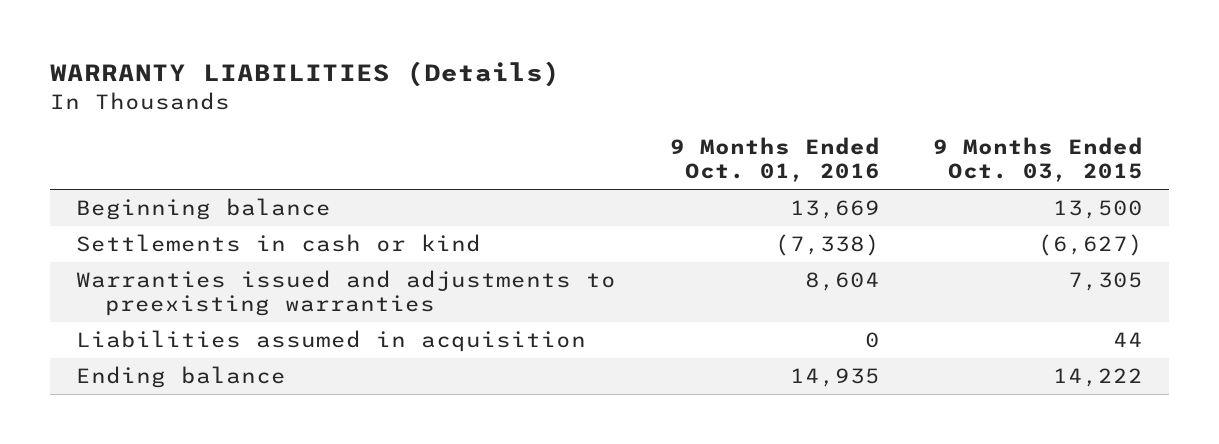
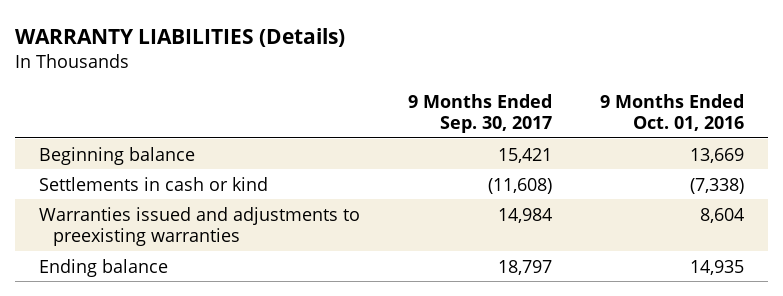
[932,137,1143,183] 9 Months Ended Oct. 03, 2015 -> none
none -> [408,93,553,134] 9 Months Ended Sep. 30, 2017
[76,330,587,353] Liabilities assumed in acquisition -> none

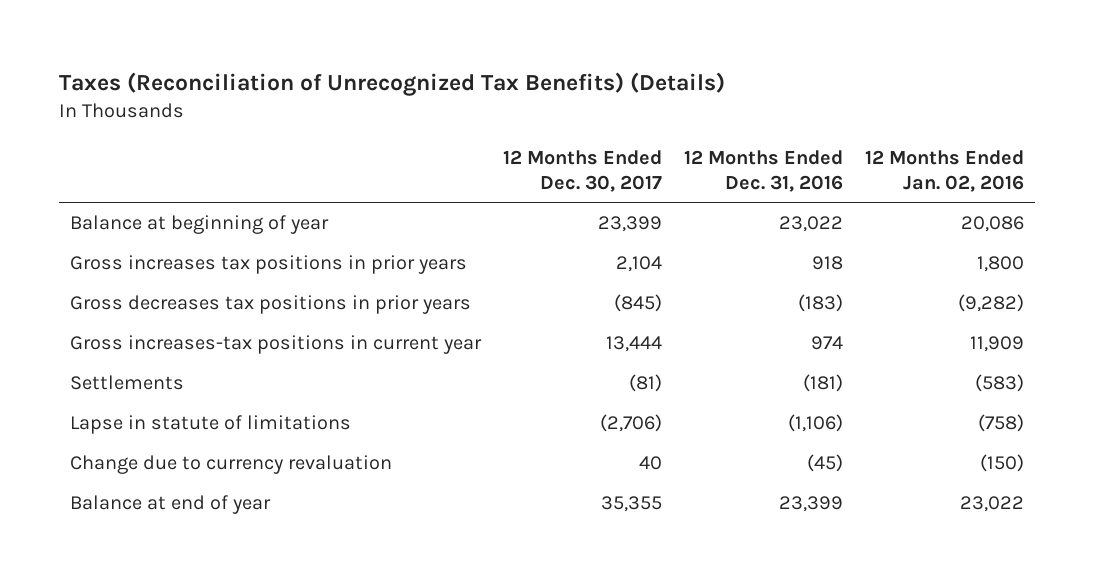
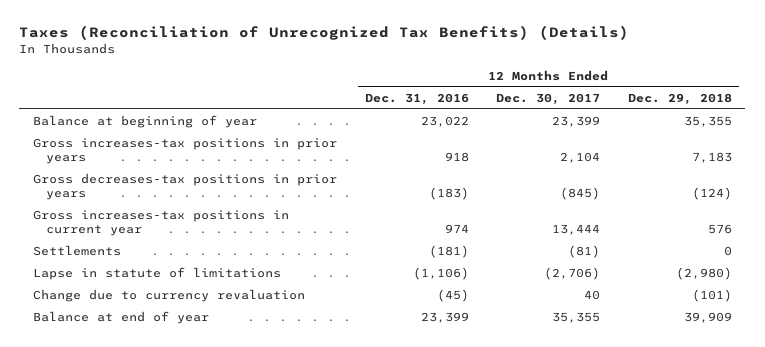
[864,149,1024,192] 12 Months Ended Jan. 02, 2016 -> none
none -> [627,92,732,105] Dec. 29, 2018
[70,255,468,275] Gross increases tax positions in prior years -> [33,138,338,164] Gross increases-tax positions in prior years
[70,295,472,315] Gross decreases tax positions in prior years -> [33,173,338,200] Gross decreases-tax positions in prior years

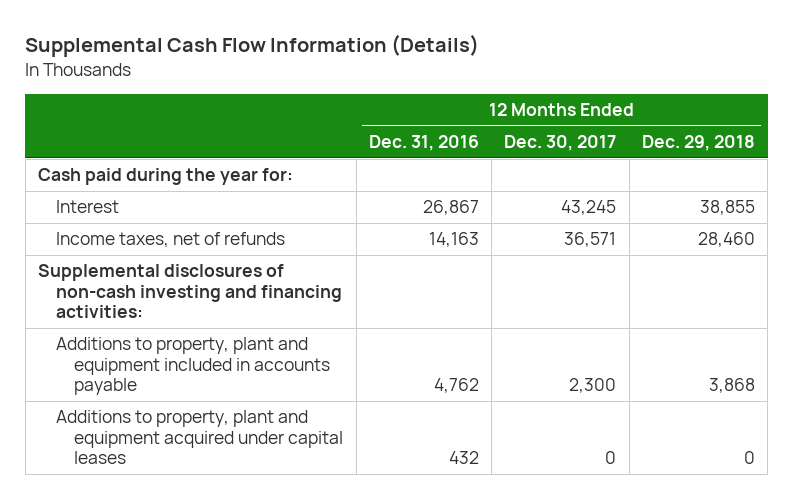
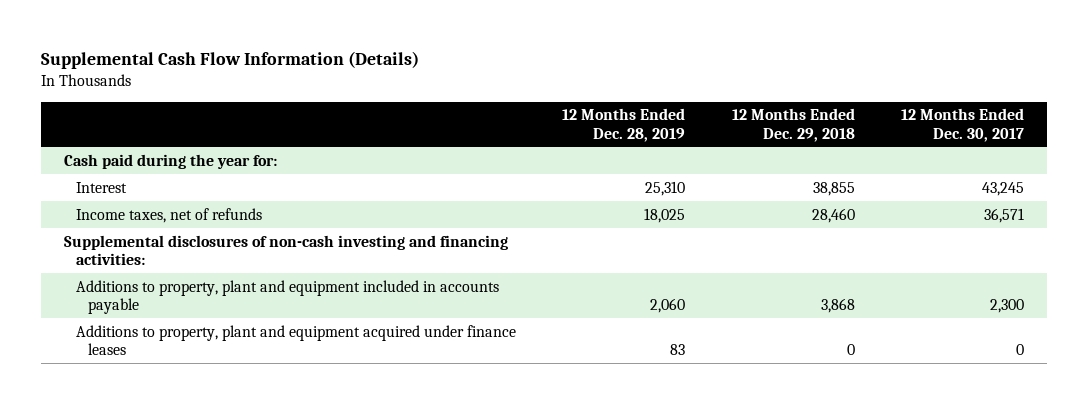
[368,135,479,152] Dec. 31, 2016 -> none
none -> [562,108,686,142] 12 Months Ended Dec. 28, 2019
[56,410,344,465] Additions to property, plant and equipment acquired under capital leases -> [75,324,516,355] Additions to property, plant and equipment acquired under finance leases

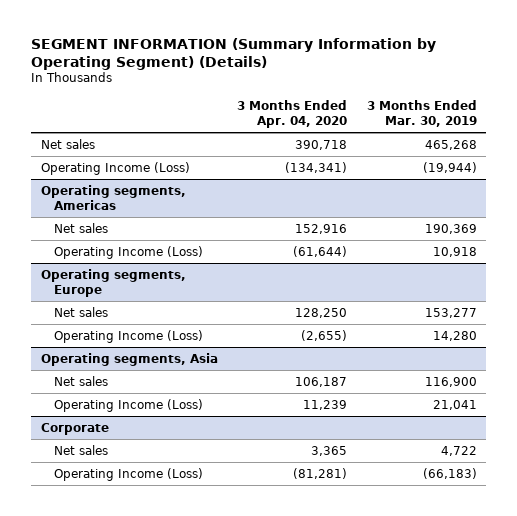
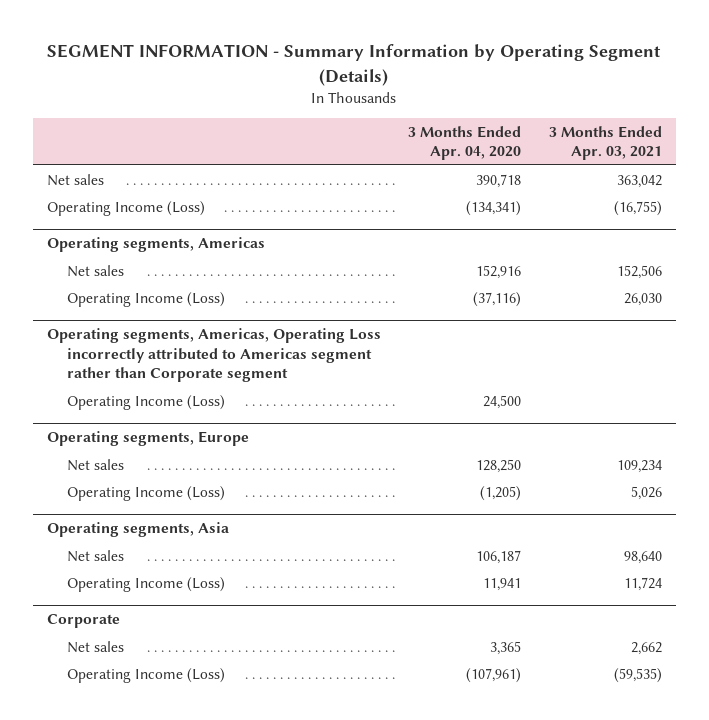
[30,37,436,70] SEGMENT INFORMATION (Summary Information by Operating Segment) (Details) -> [47,44,662,86] SEGMENT INFORMATION - Summary Information by Operating Segment (Details)
[366,99,477,127] 3 Months Ended Mar. 30, 2019 -> none
none -> [548,125,662,161] 3 Months Ended Apr. 03, 2021
[293,245,348,257] (61,644) -> [473,291,522,307] (37,116)
none -> [46,328,381,383] Operating segments, Americas, Operating Loss incorrectly attributed to Americas segment rather than Corporate segment
none -> [66,394,225,410] Operating Income (Loss)
[301,329,348,341] (2,655) -> [480,485,522,501] (1,205)
[303,399,348,410] 11,239 -> [483,577,522,591] 11,941
[293,467,348,479] (81,281) -> [466,667,522,683] (107,961)

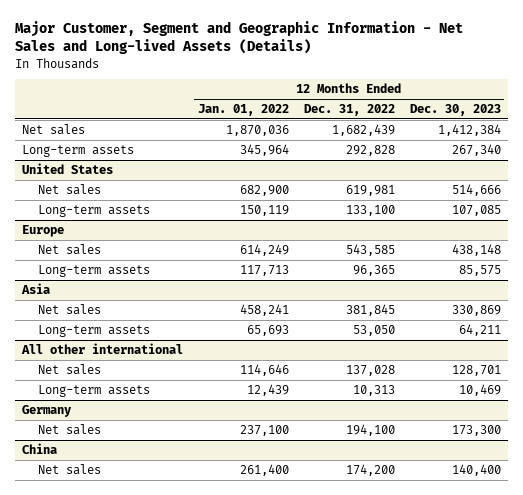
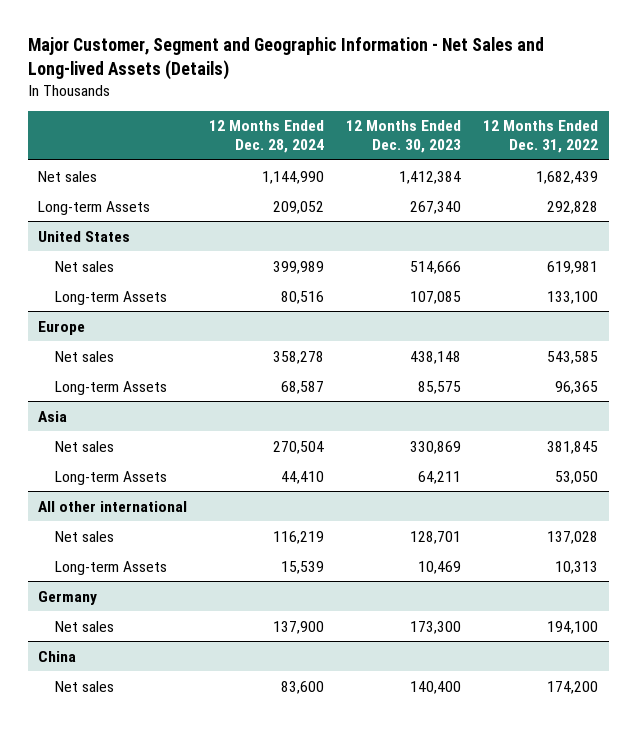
[197,104,289,117] Jan. 01, 2022 -> none
none -> [209,120,325,154] 12 Months Ended Dec. 28, 2024
[21,145,134,158] Long-term assets -> [38,200,151,215] Long-term Assets
[38,205,151,218] Long-term assets -> [54,290,167,305] Long-term Assets
[38,265,151,278] Long-term assets -> [54,380,167,395] Long-term Assets
[38,325,151,338] Long-term assets -> [54,470,167,485] Long-term Assets
[38,385,151,398] Long-term assets -> [54,560,167,575] Long-term Assets

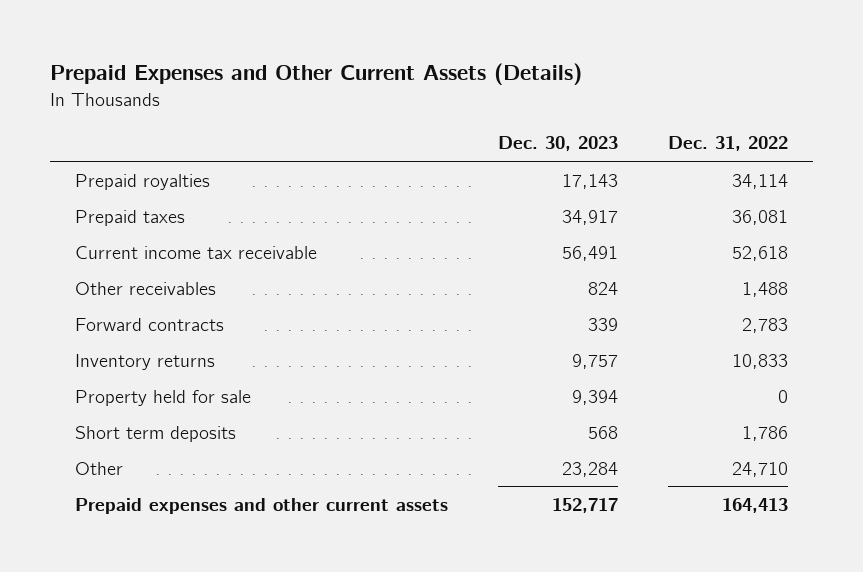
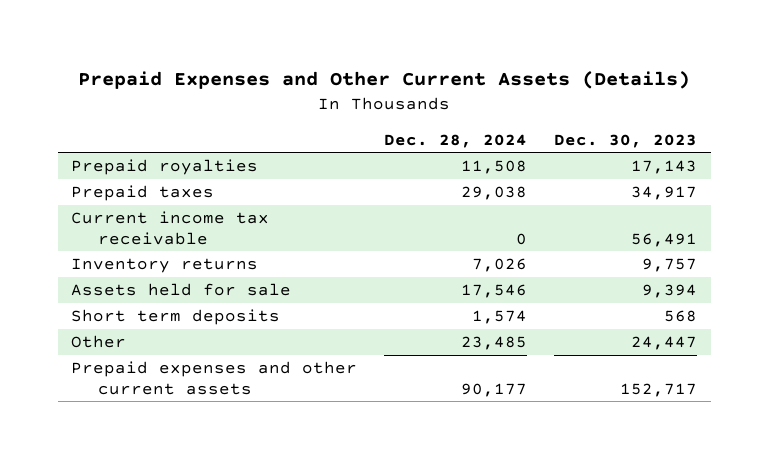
[667,136,788,152] Dec. 31, 2022 -> none
none -> [384,133,528,148] Dec. 28, 2024
[75,281,217,295] Other receivables -> none
[75,317,225,331] Forward contracts -> none
[75,389,252,406] Property held for sale -> [71,282,292,296] Assets held for sale
[561,461,618,477] 23,284 -> [631,335,698,350] 24,447

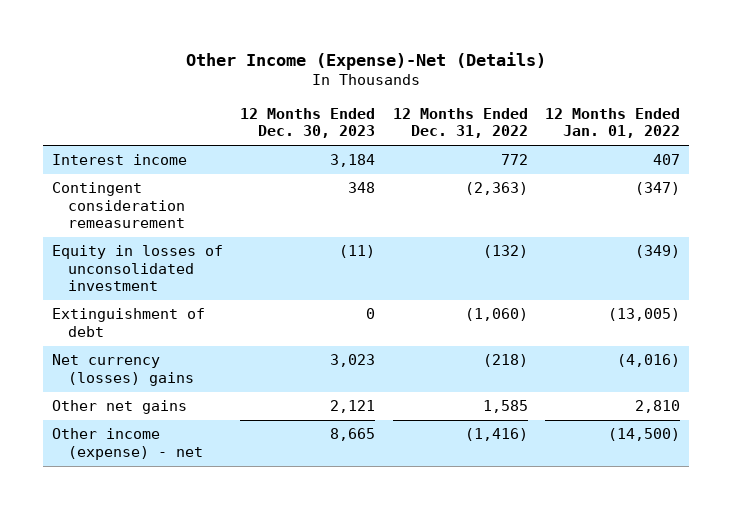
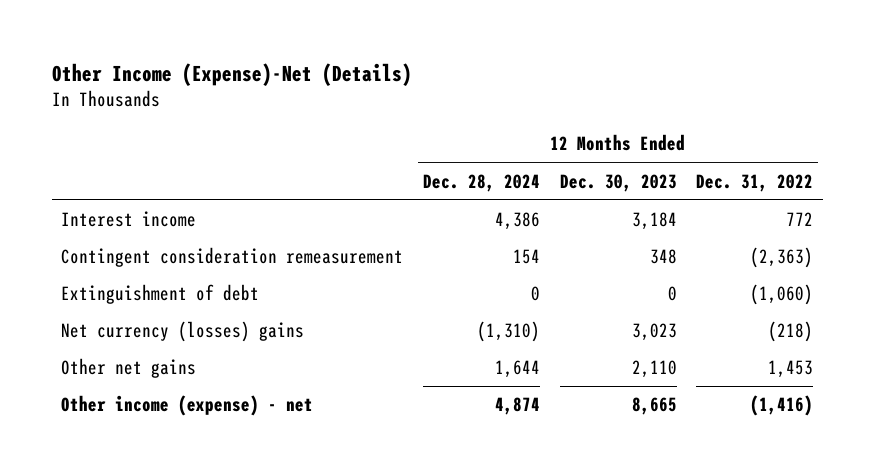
[545,108,681,139] 12 Months Ended Jan. 01, 2022 -> none
none -> [423,173,541,192] Dec. 28, 2024
[52,245,224,292] Equity in losses of unconsolidated investment -> none
[330,400,376,414] 2,121 -> [631,360,677,379] 2,110
[482,400,528,414] 1,585 -> [768,360,814,379] 1,453

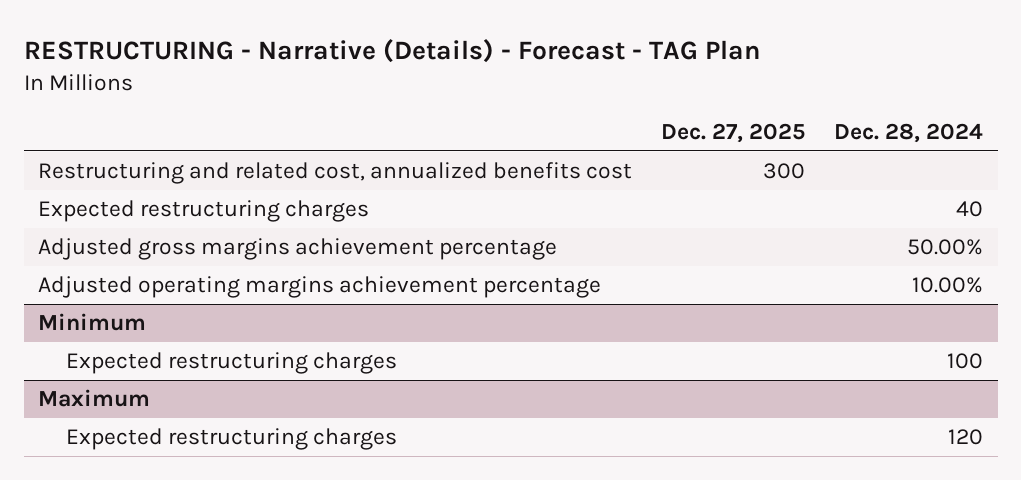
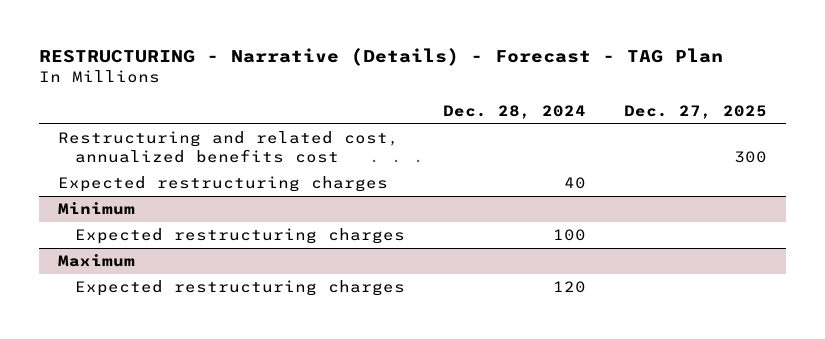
[38,237,558,260] Adjusted gross margins achievement percentage -> none
[38,275,602,298] Adjusted operating margins achievement percentage -> none

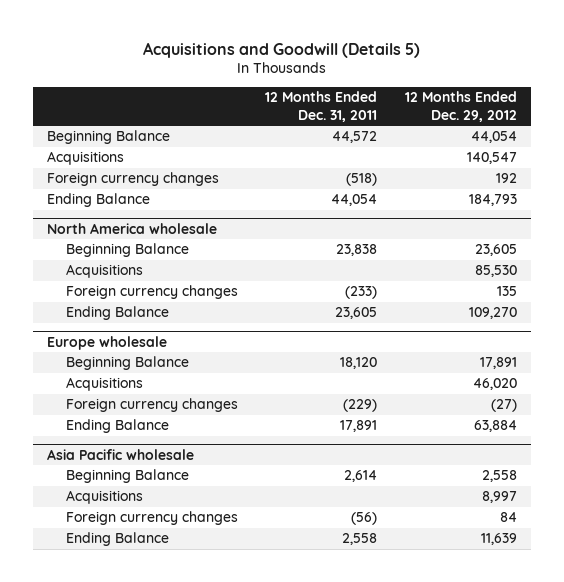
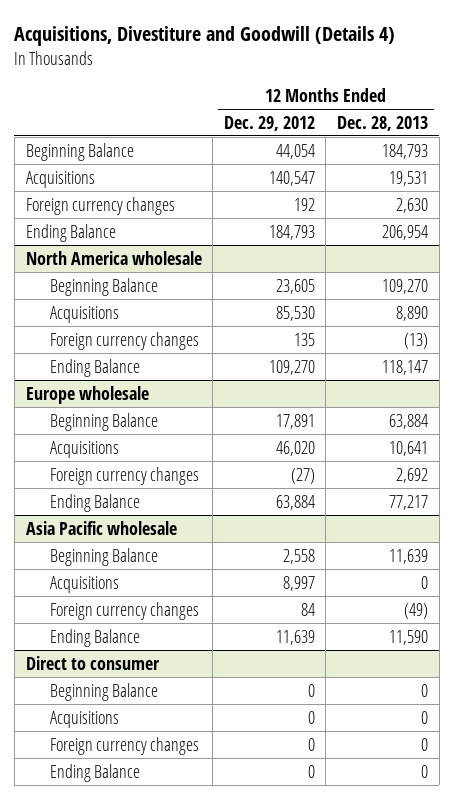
[143,41,421,58] Acquisitions and Goodwill (Details 5) -> [14,26,396,47] Acquisitions, Divestiture and Goodwill (Details 4)
[265,91,378,122] 12 Months Ended Dec. 31, 2011 -> none
none -> [336,115,428,131] Dec. 28, 2013
none -> [25,655,160,670] Direct to consumer
none -> [50,682,159,701] Beginning Balance
none -> [50,710,120,728] Acquisitions
none -> [50,736,200,755] Foreign currency changes
none -> [50,763,141,782] Ending Balance

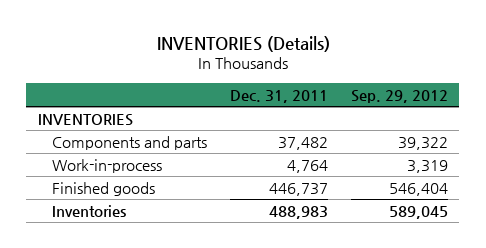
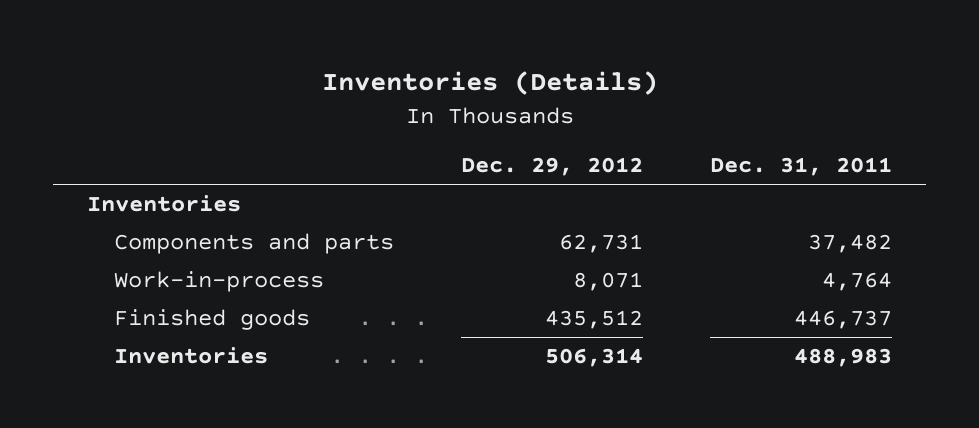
[156,35,330,52] INVENTORIES (Details) -> [321,71,658,96] Inventories (Details)
[350,89,448,103] Sep. 29, 2012 -> none
none -> [461,157,644,177] Dec. 29, 2012
[37,113,133,126] INVENTORIES -> [86,195,241,213] Inventories

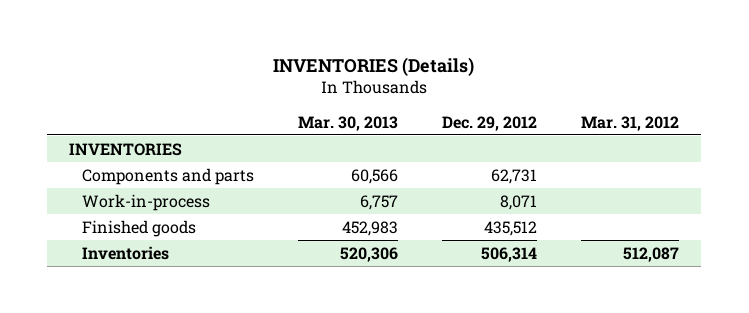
[321,71,658,96] Inventories (Details) -> [273,56,475,76] INVENTORIES (Details)
[710,157,893,177] Dec. 31, 2011 -> none
none -> [298,115,399,131] Mar. 30, 2013
none -> [581,115,680,131] Mar. 31, 2012
[86,195,241,213] Inventories -> [69,142,183,156] INVENTORIES

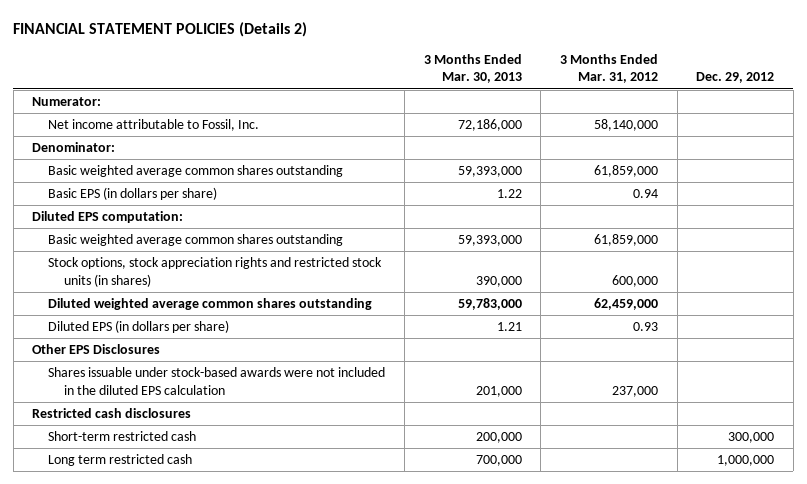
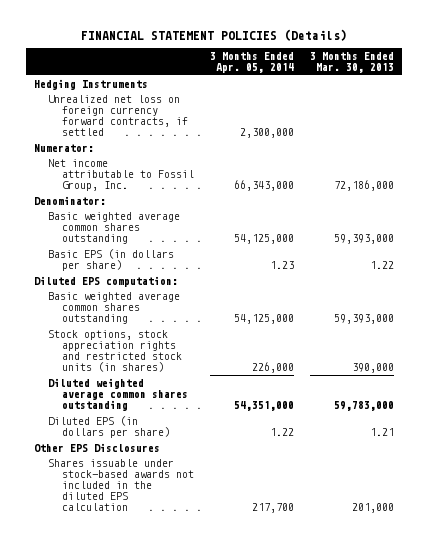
[13,22,308,38] FINANCIAL STATEMENT POLICIES (Details 2) -> [81,28,348,41] FINANCIAL STATEMENT POLICIES (Details)
[559,53,658,84] 3 Months Ended Mar. 31, 2012 -> none
[696,72,775,84] Dec. 29, 2012 -> none
none -> [209,52,294,74] 3 Months Ended Apr. 05, 2014
none -> [34,78,149,90] Hedging Instruments
none -> [47,94,188,137] Unrealized net loss on foreign currency forward contracts, if settled
[48,119,260,132] Net income attributable to Fossil, Inc. -> [47,158,194,191] Net income attributable to Fossil Group, Inc.
[32,408,192,419] Restricted cash disclosures -> none
[48,431,197,442] Short-term restricted cash -> none
[48,454,193,467] Long term restricted cash -> none
[48,367,386,395] Shares issuable under stock-based awards were not included in the diluted EPS calculation -> [47,458,194,512] Shares issuable under stock-based awards not included in the diluted EPS calculation

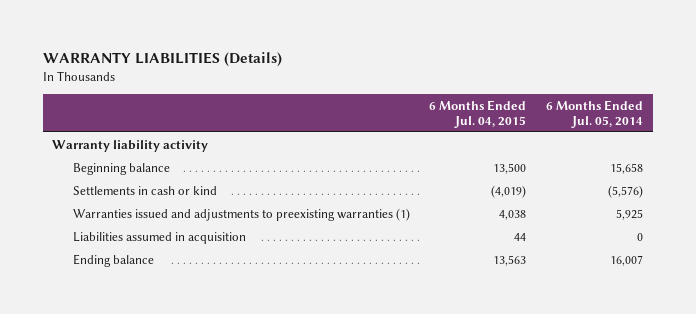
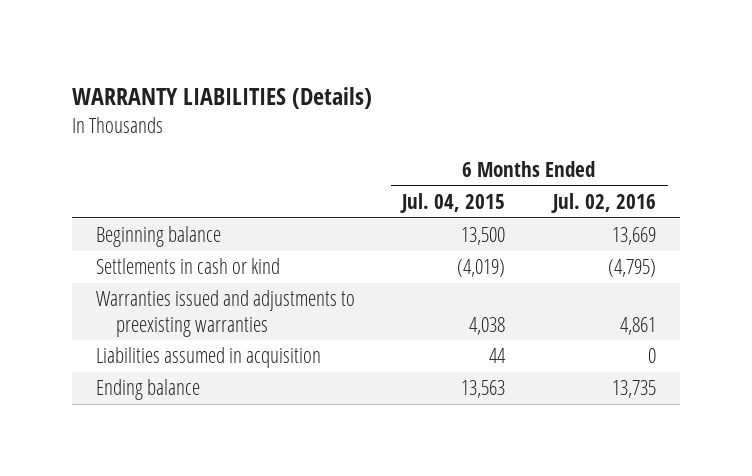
[546,99,644,128] 6 Months Ended Jul. 05, 2014 -> none
none -> [550,193,656,214] Jul. 02, 2016
[52,139,209,152] Warranty liability activity -> none
[72,207,410,221] Warranties issued and adjustments to preexisting warranties (1) -> [95,290,355,337] Warranties issued and adjustments to preexisting warranties

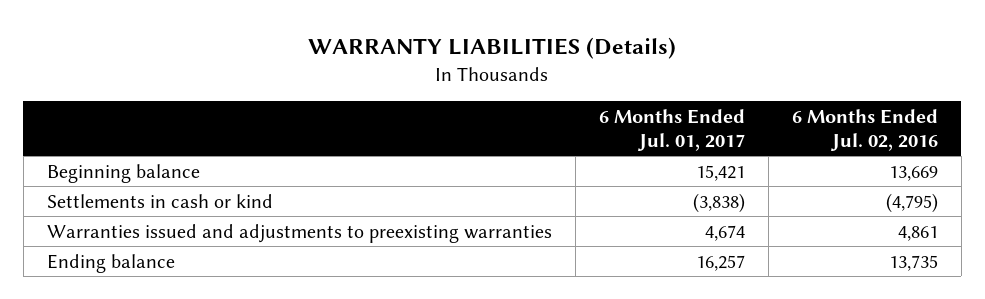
[400,193,506,214] Jul. 04, 2015 -> none
none -> [598,108,745,151] 6 Months Ended Jul. 01, 2017
[95,347,321,369] Liabilities assumed in acquisition -> none

